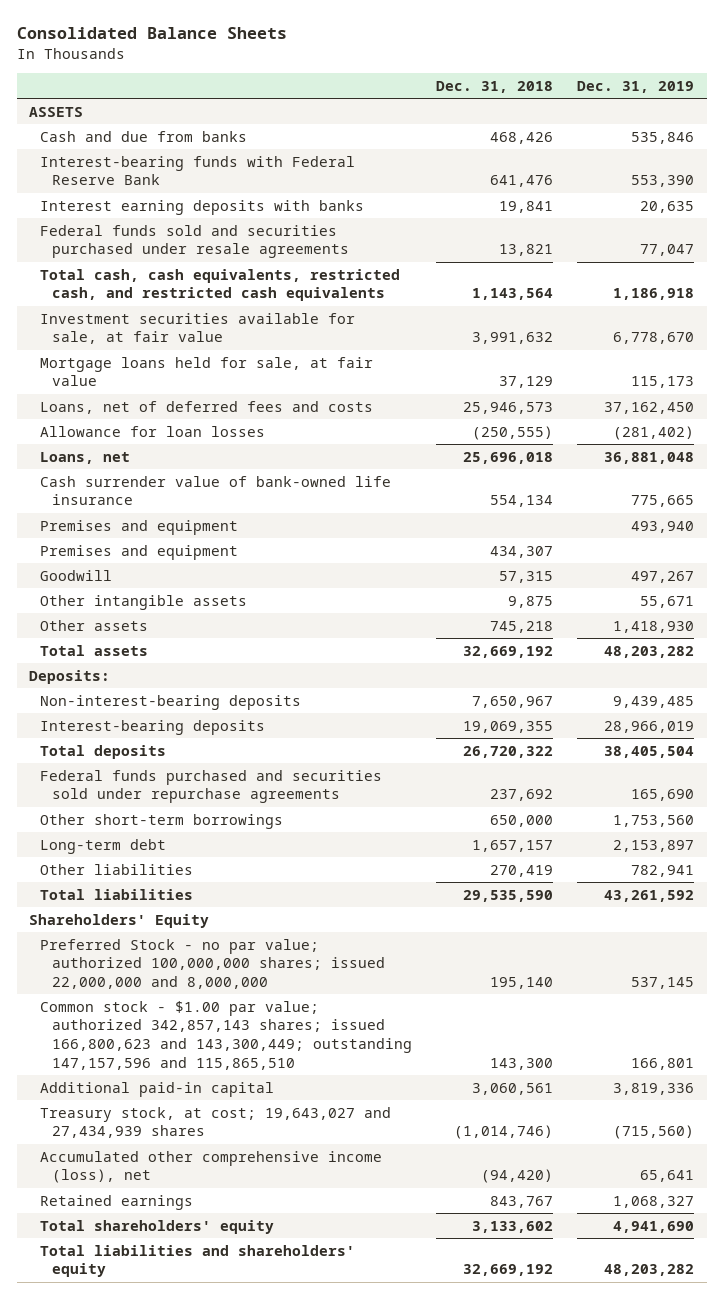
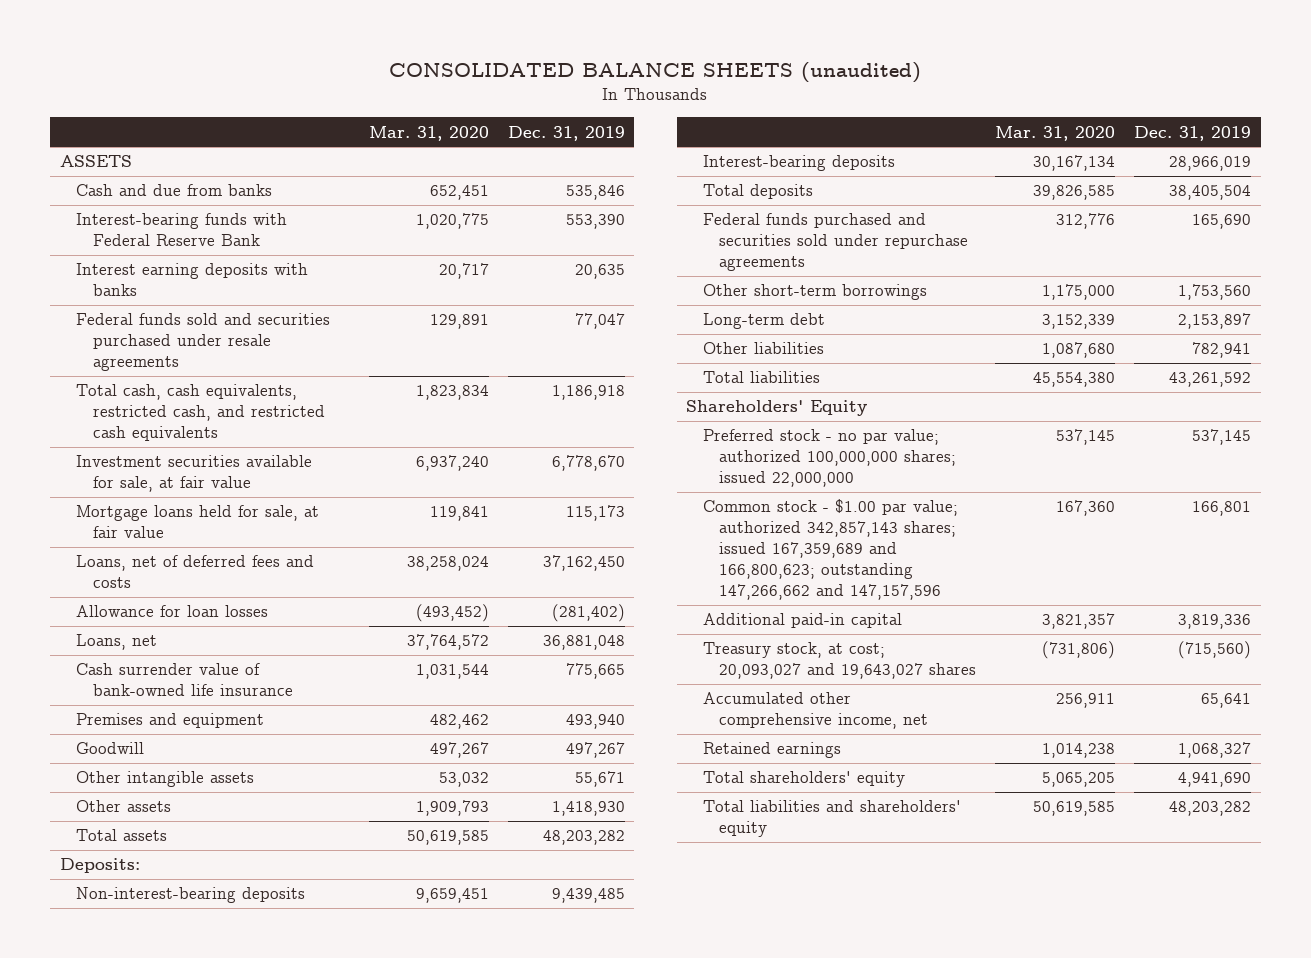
[16,27,287,40] Consolidated Balance Sheets -> [389,62,922,84] CONSOLIDATED BALANCE SHEETS (unaudited)
[436,80,554,93] Dec. 31, 2018 -> none
none -> [368,125,489,141] Mar. 31, 2020
[40,544,239,560] Premises and equipment -> none
[40,938,385,989] Preferred Stock - no par value; authorized 100,000,000 shares; issued 22,000,000 and 8,000,000 -> [702,429,957,488] Preferred stock - no par value; authorized 100,000,000 shares; issued 22,000,000
[40,1000,412,1070] Common stock - $1.00 par value; authorized 342,857,143 shares; issued 166,800,623 and 143,300,449; outstanding 147,157,596 and 115,865,510 -> [702,499,958,601] Common stock - $1.00 par value; authorized 342,857,143 shares; issued 167,359,689 and 166,800,623; outstanding 147,266,662 and 147,157,596
[40,1106,392,1139] Treasury stock, at cost; 19,643,027 and 27,434,939 shares -> [702,642,977,680] Treasury stock, at cost; 20,093,027 and 19,643,027 shares
[40,1150,383,1184] Accumulated other comprehensive income (loss), net -> [702,692,929,730] Accumulated other comprehensive income, net

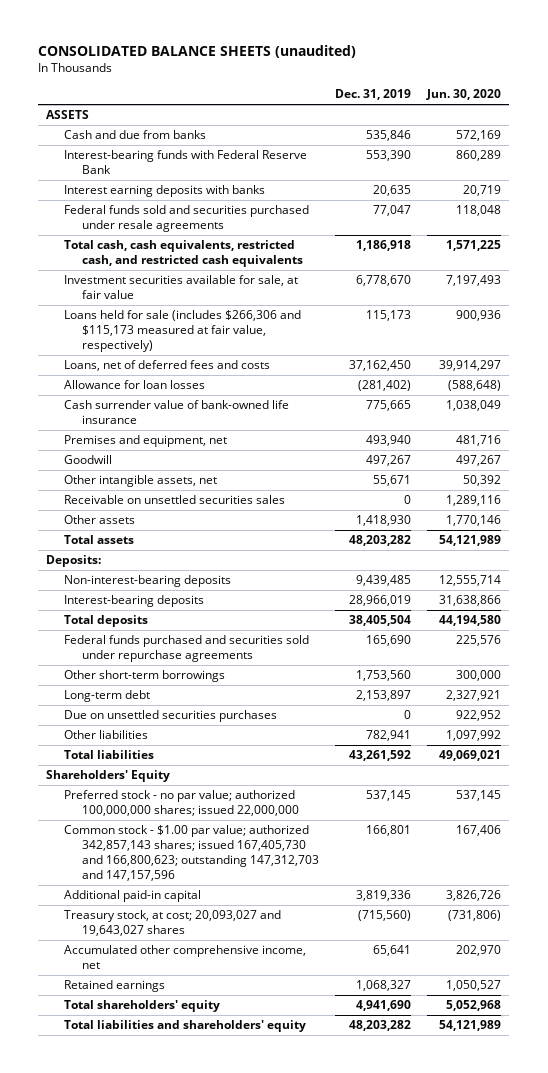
[368,125,489,141] Mar. 31, 2020 -> none
none -> [426,89,502,101] Jun. 30, 2020
[76,505,320,539] Mortgage loans held for sale, at fair value -> [64,310,302,352] Loans held for sale (includes $266,306 and $115,173 measured at fair value, respectively)
[76,634,158,651] Loans, net -> none
[76,713,265,729] Premises and equipment -> [64,435,228,448] Premises and equipment, net
[76,771,255,788] Other intangible assets -> [64,475,218,488] Other intangible assets, net
none -> [64,495,286,505] Receivable on unsettled securities sales
none -> [64,710,278,723] Due on unsettled securities purchases
[702,499,958,601] Common stock - $1.00 par value; authorized 342,857,143 shares; issued 167,359,689 and 166,800,623; outstanding 147,266,662 and 147,157,596 -> [64,825,319,881] Common stock - $1.00 par value; authorized 342,857,143 shares; issued 167,405,730 and 166,800,623; outstanding 147,312,703 and 147,157,596

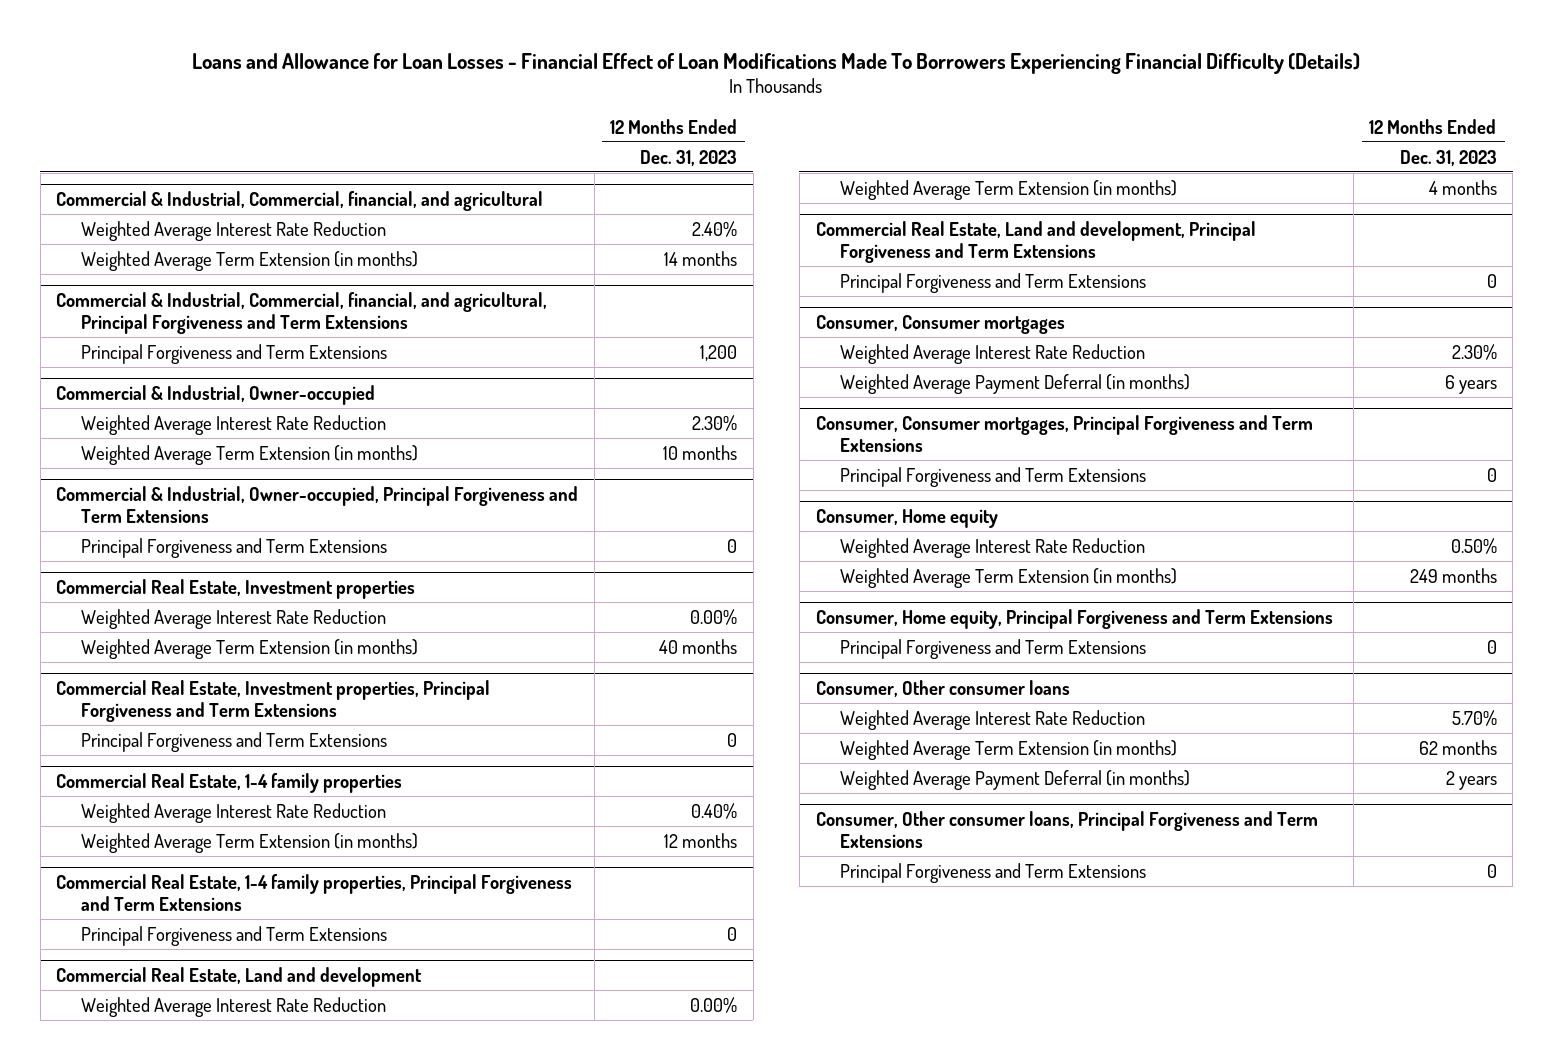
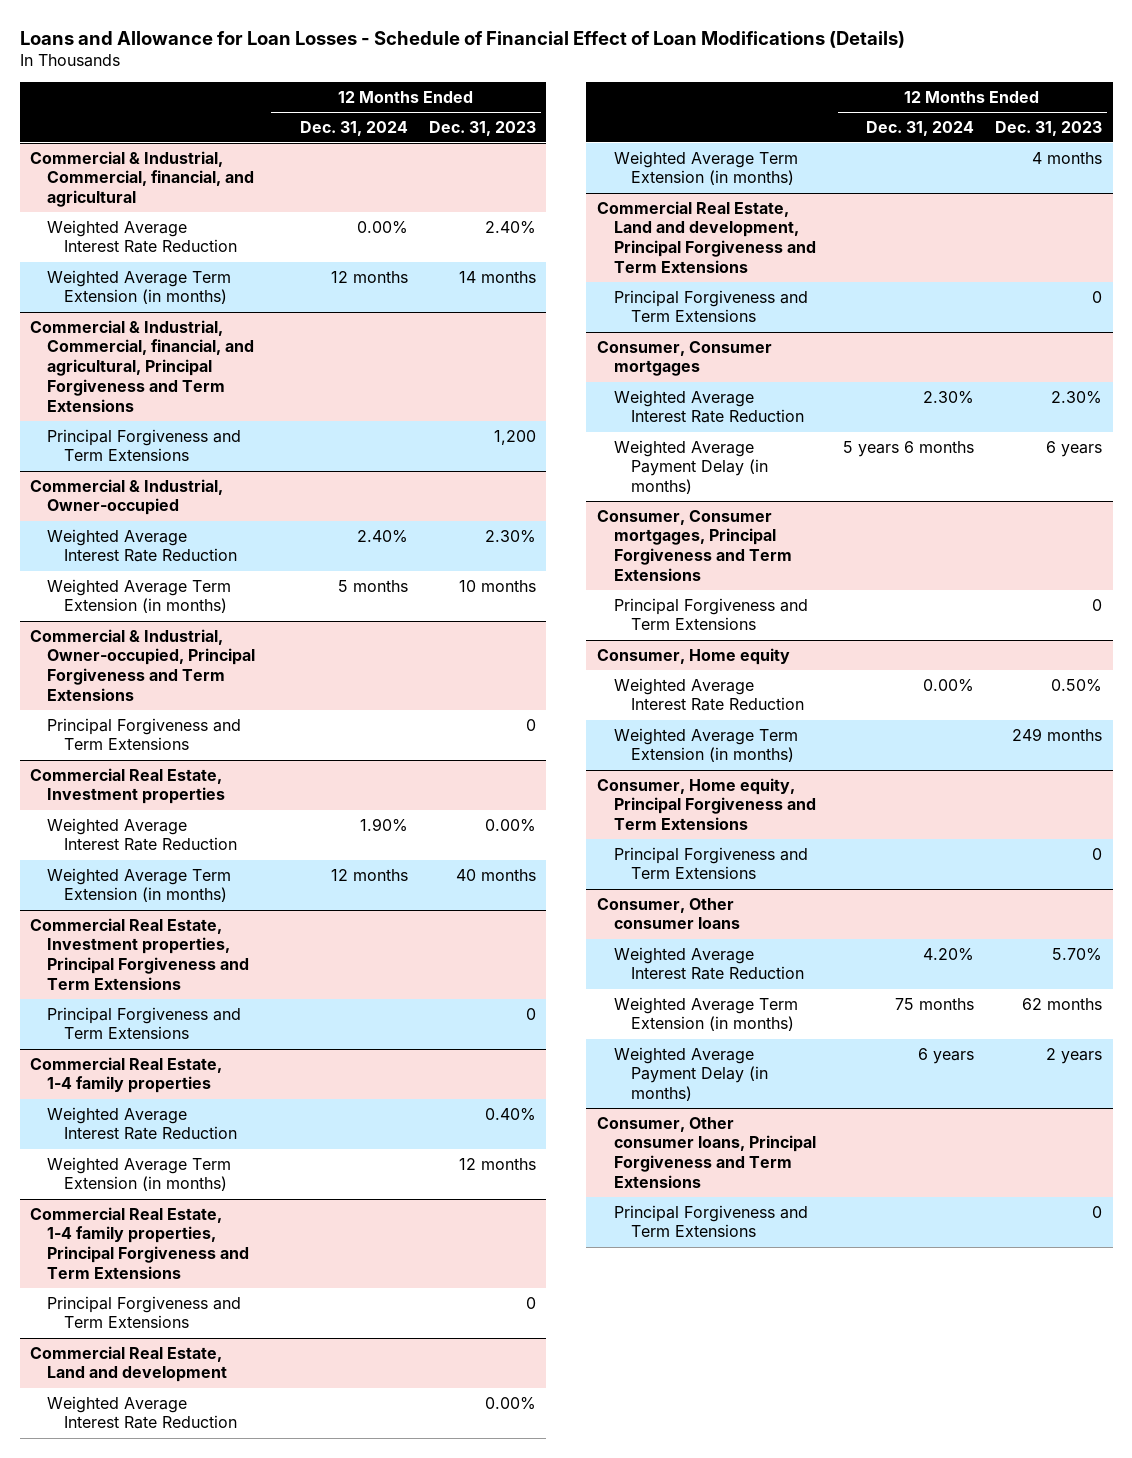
[192,52,1361,74] Loans and Allowance for Loan Losses - Financial Effect of Loan Modifications Made To Borrowers Experiencing Financial Difficulty (Details) -> [19,30,905,48] Loans and Allowance for Loan Losses - Schedule of Financial Effect of Loan Modifications (Details)
none -> [299,120,408,136] Dec. 31, 2024
[840,373,1191,394] Weighted Average Payment Deferral (in months) -> [613,439,768,495] Weighted Average Payment Delay (in months)
[840,769,1191,790] Weighted Average Payment Deferral (in months) -> [613,1046,768,1102] Weighted Average Payment Delay (in months)

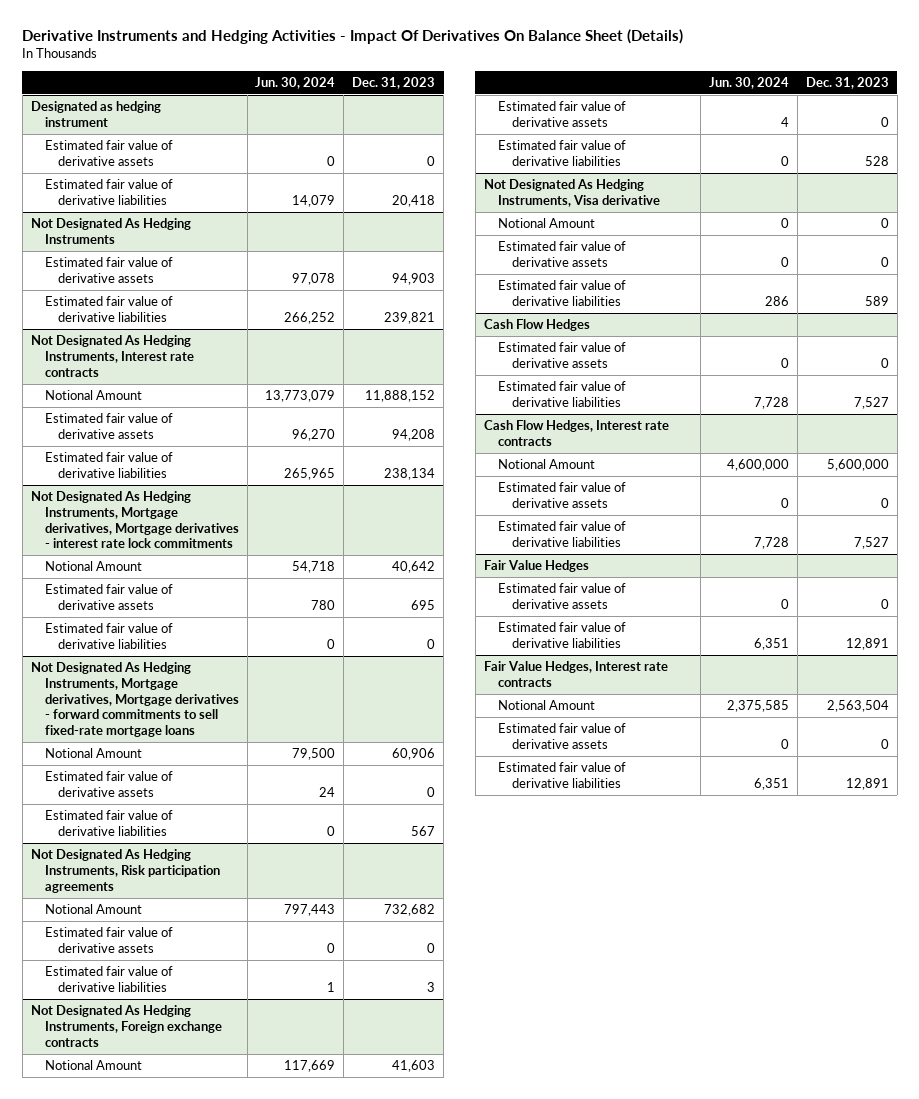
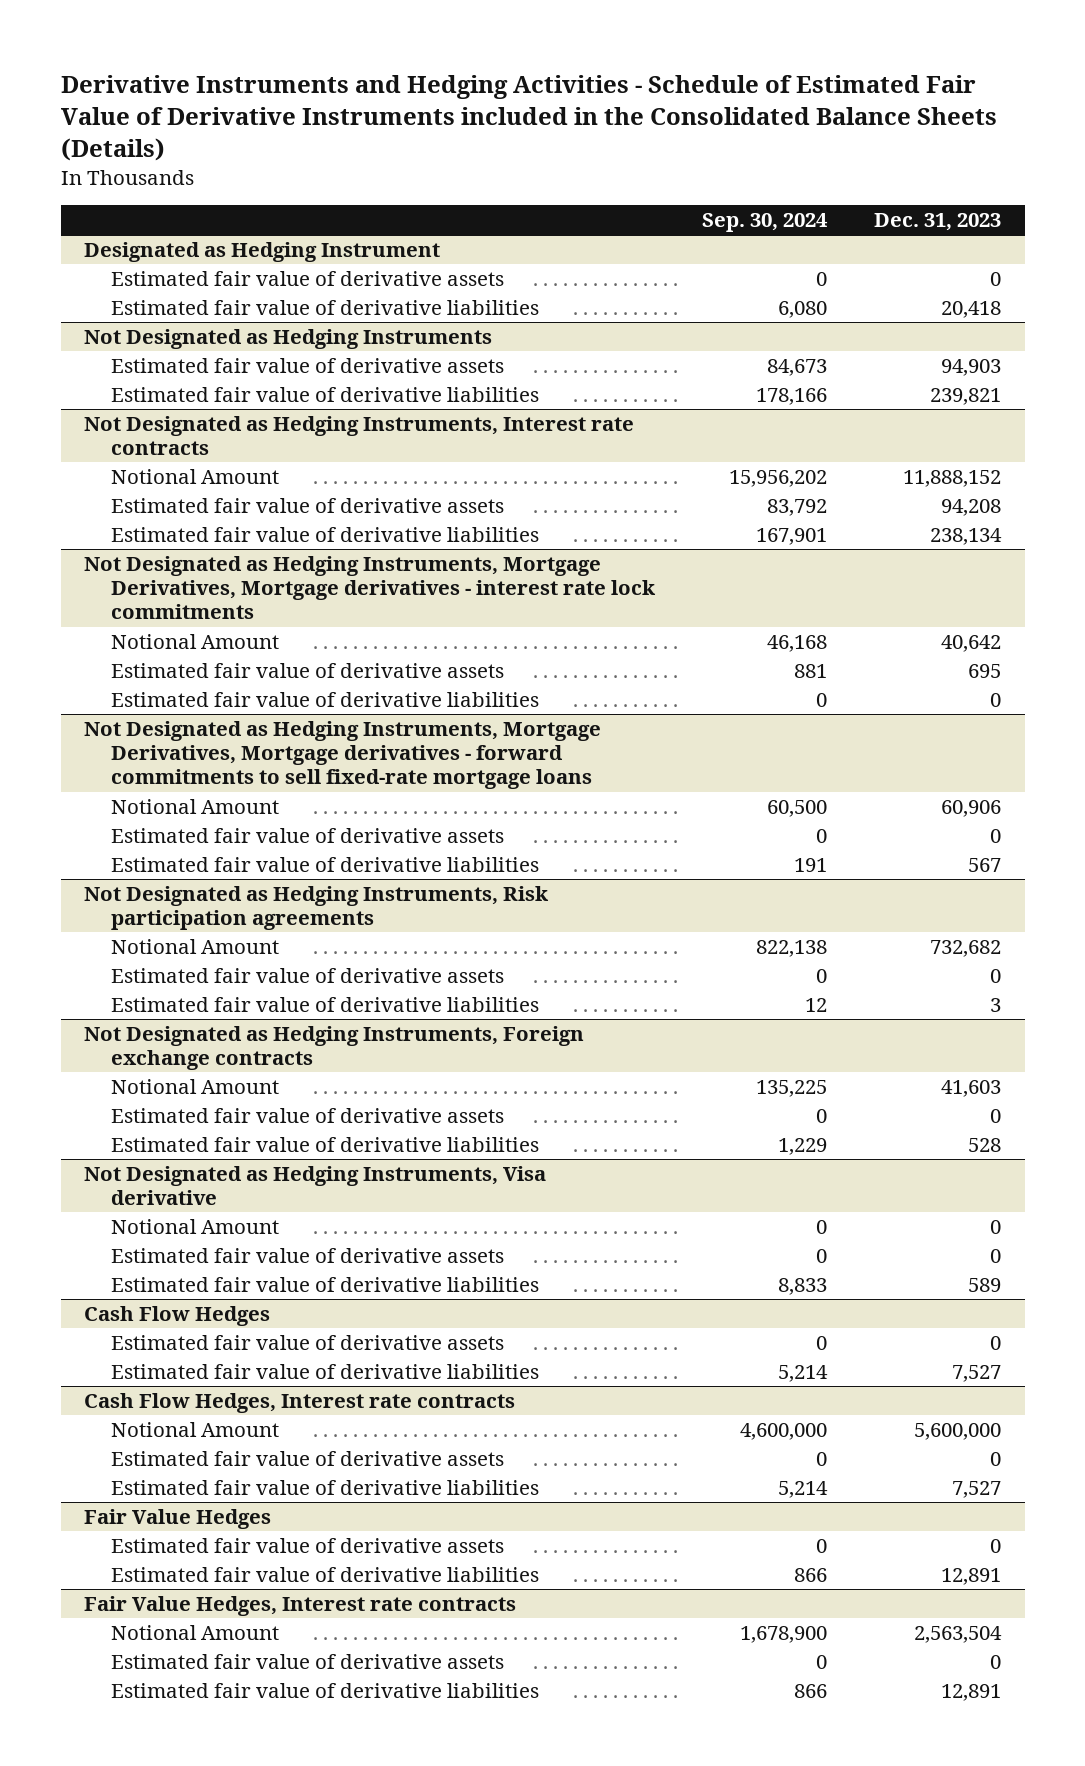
[22,29,684,45] Derivative Instruments and Hedging Activities - Impact Of Derivatives On Balance Sheet (Details) -> [60,74,997,161] Derivative Instruments and Hedging Activities - Schedule of Estimated Fair Value of Derivative Instruments included in the Consolidated Balance Sheets (Details)
[255,76,336,89] Jun. 30, 2024 -> none
none -> [702,213,829,233] Sep. 30, 2024
[30,100,161,127] Designated as hedging instrument -> [84,242,441,263] Designated as Hedging Instrument
[30,217,191,244] Not Designated As Hedging Instruments -> [84,329,493,350] Not Designated as Hedging Instruments
[30,334,194,377] Not Designated As Hedging Instruments, Interest rate contracts -> [84,416,635,456] Not Designated as Hedging Instruments, Interest rate contracts
[30,490,239,549] Not Designated As Hedging Instruments, Mortgage derivatives, Mortgage derivatives - interest rate lock commitments -> [84,556,656,620] Not Designated as Hedging Instruments, Mortgage Derivatives, Mortgage derivatives - interest rate lock commitments
[30,661,239,738] Not Designated As Hedging Instruments, Mortgage derivatives, Mortgage derivatives - forward commitments to sell fixed-rate mortgage loans -> [84,721,602,790] Not Designated as Hedging Instruments, Mortgage Derivatives, Mortgage derivatives - forward commitments to sell fixed-rate mortgage loans
[30,848,220,893] Not Designated As Hedging Instruments, Risk participation agreements -> [84,886,550,931] Not Designated as Hedging Instruments, Risk participation agreements
[30,1004,222,1047] Not Designated As Hedging Instruments, Foreign exchange contracts -> [84,1026,585,1071] Not Designated as Hedging Instruments, Foreign exchange contracts
[483,178,660,207] Not Designated As Hedging Instruments, Visa derivative -> [84,1166,547,1206] Not Designated as Hedging Instruments, Visa derivative

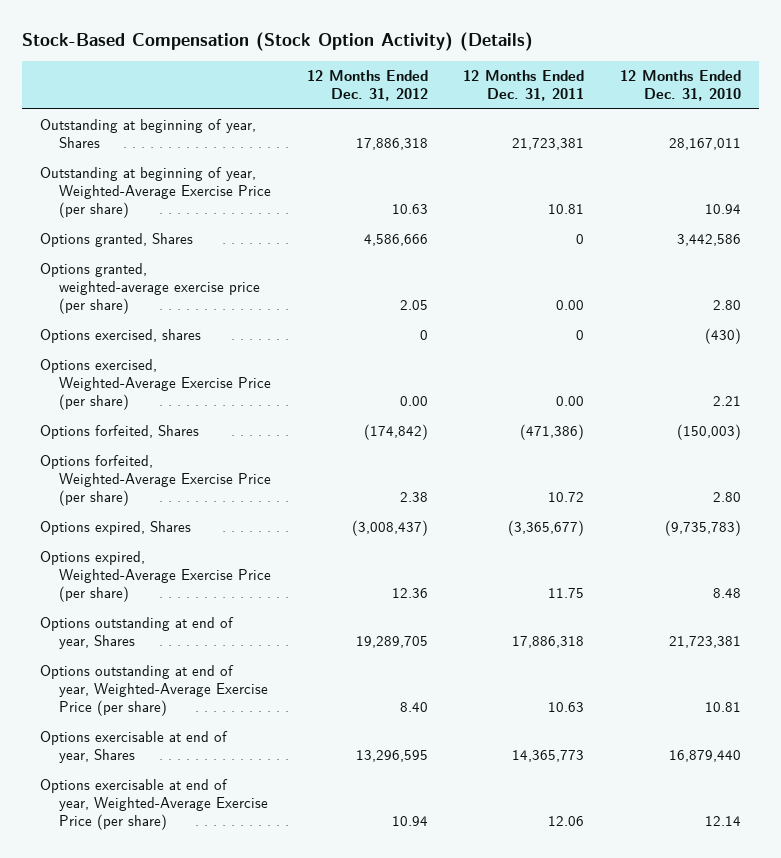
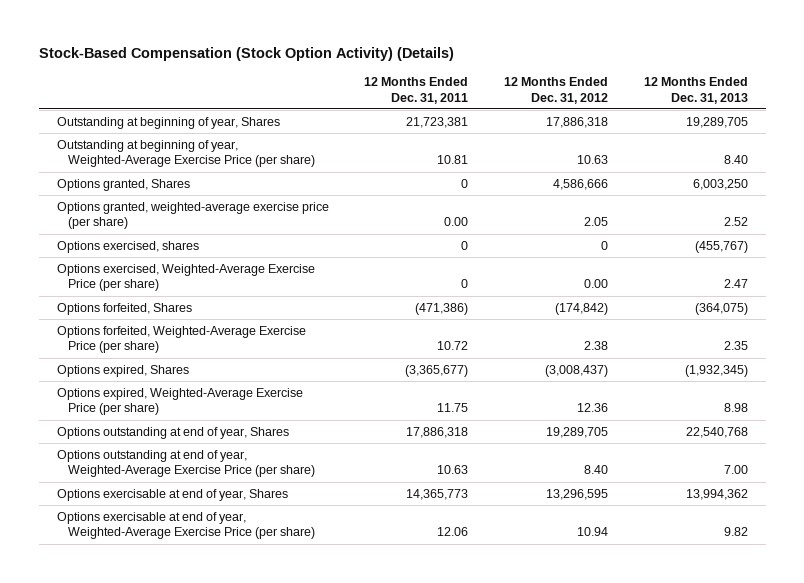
[620,70,742,102] 12 Months Ended Dec. 31, 2010 -> none
none -> [643,77,748,104] 12 Months Ended Dec. 31, 2013
[556,396,585,407] 0.00 -> [461,279,469,289] 0

